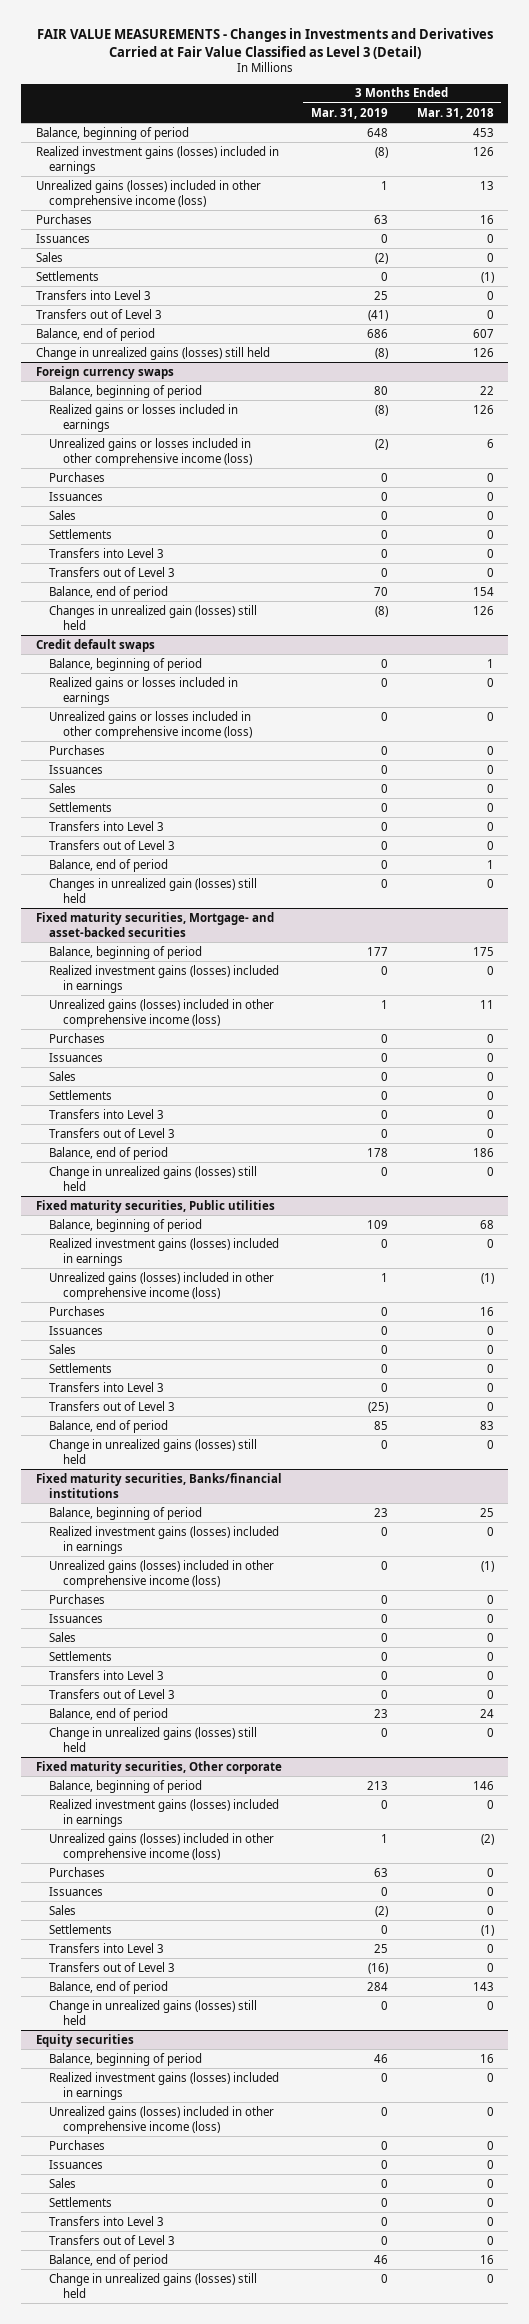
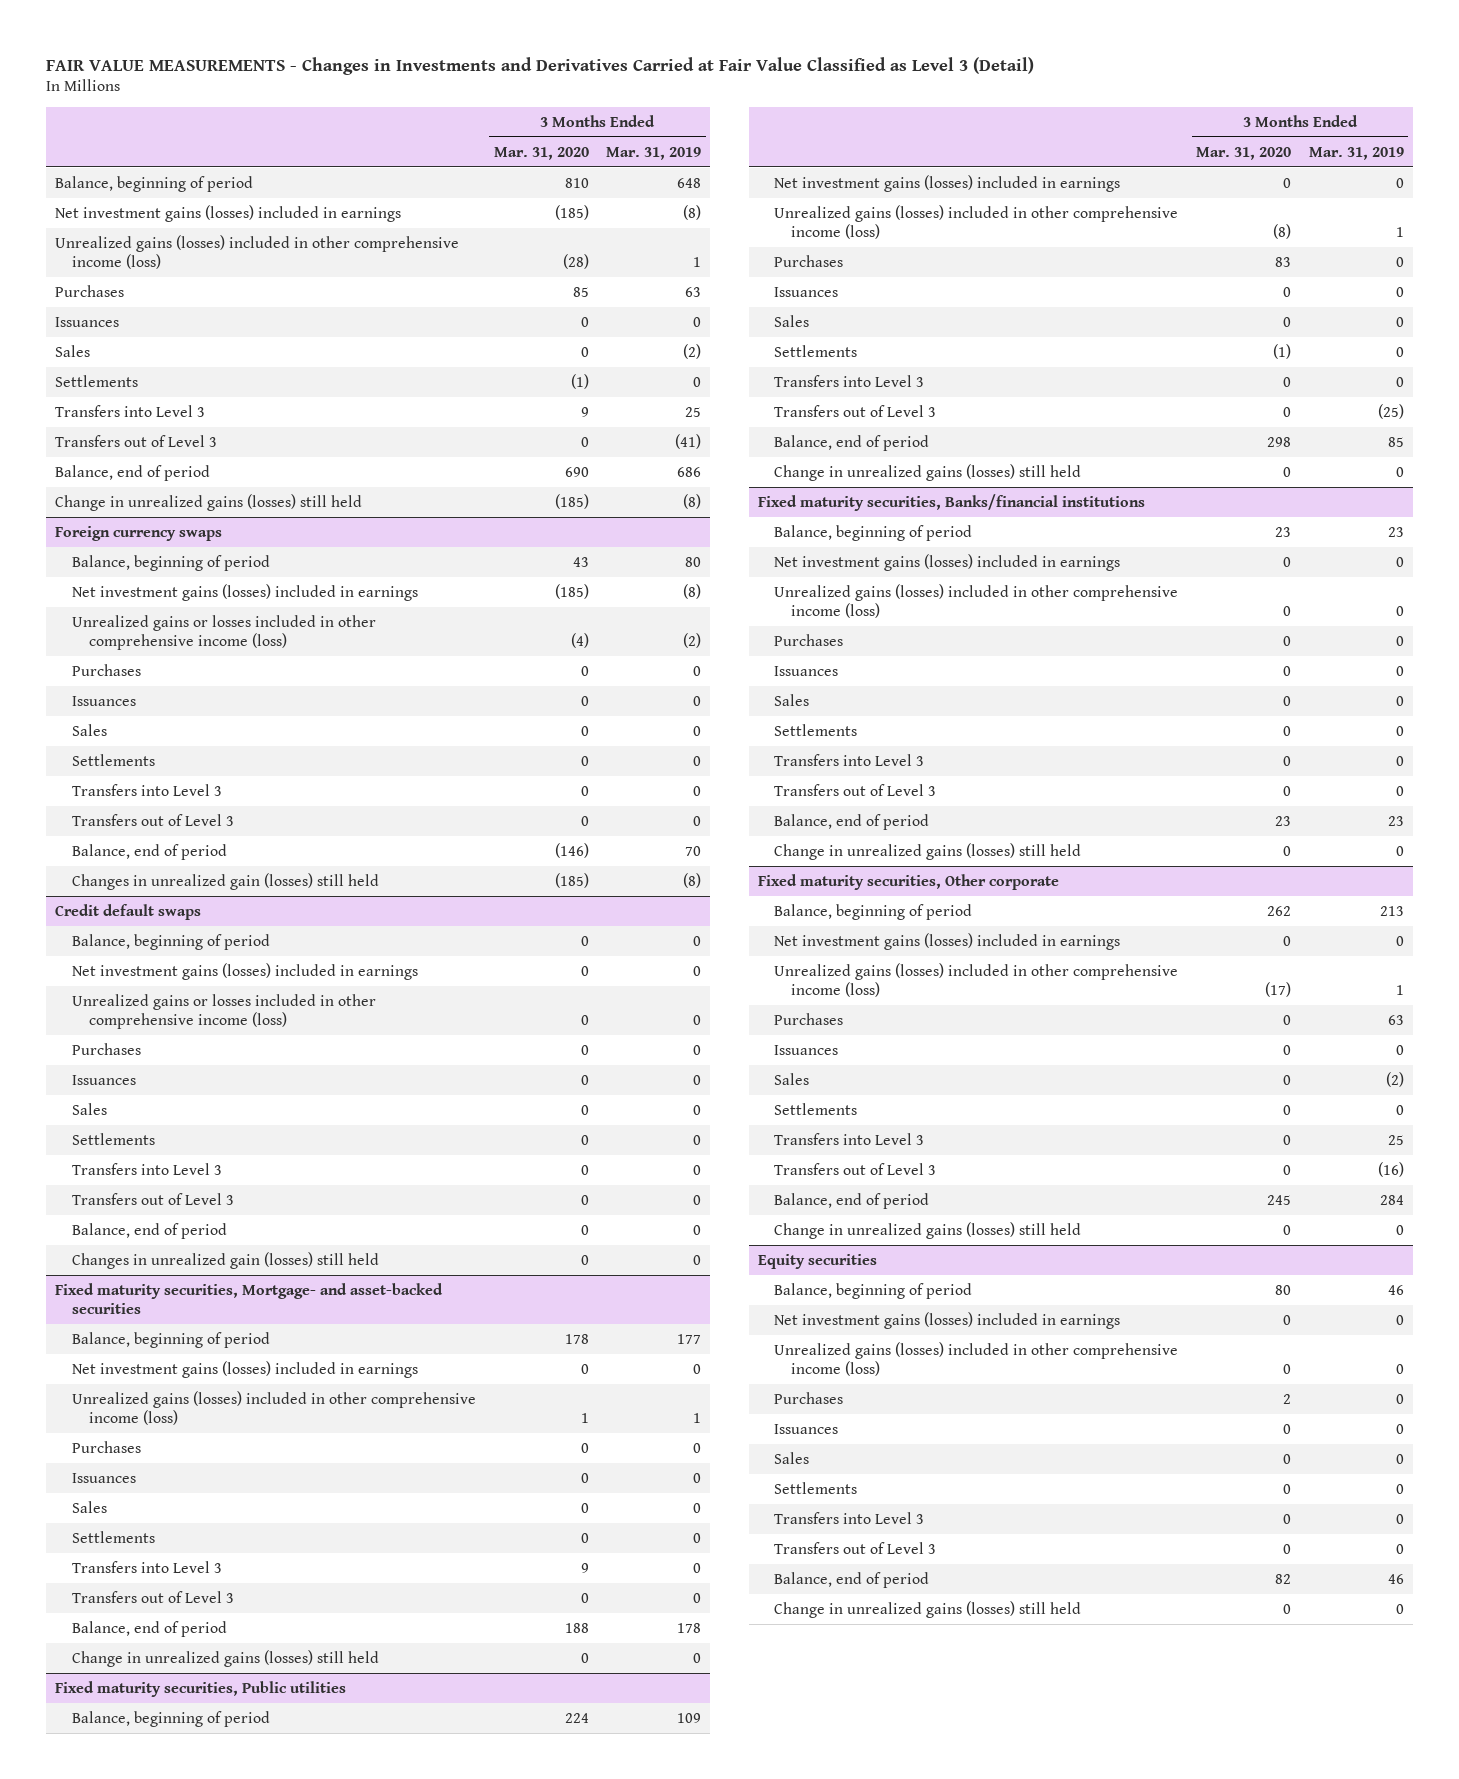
[416,107,494,119] Mar. 31, 2018 -> none
none -> [493,146,589,160] Mar. 31, 2020
[35,145,279,174] Realized investment gains (losses) included in earnings -> [55,204,402,222] Net investment gains (losses) included in earnings
[49,403,239,432] Realized gains or losses included in earnings -> [72,583,419,601] Net investment gains (losses) included in earnings
[49,676,239,705] Realized gains or losses included in earnings -> [72,962,419,980] Net investment gains (losses) included in earnings
[49,964,280,993] Realized investment gains (losses) included in earnings -> [72,1360,419,1378] Net investment gains (losses) included in earnings
[49,1237,280,1266] Realized investment gains (losses) included in earnings -> [774,174,1121,192] Net investment gains (losses) included in earnings
[49,1525,280,1554] Realized investment gains (losses) included in earnings -> [774,553,1121,571] Net investment gains (losses) included in earnings
[49,1798,280,1827] Realized investment gains (losses) included in earnings -> [774,932,1121,950] Net investment gains (losses) included in earnings
[49,2071,280,2100] Realized investment gains (losses) included in earnings -> [774,1311,1121,1329] Net investment gains (losses) included in earnings

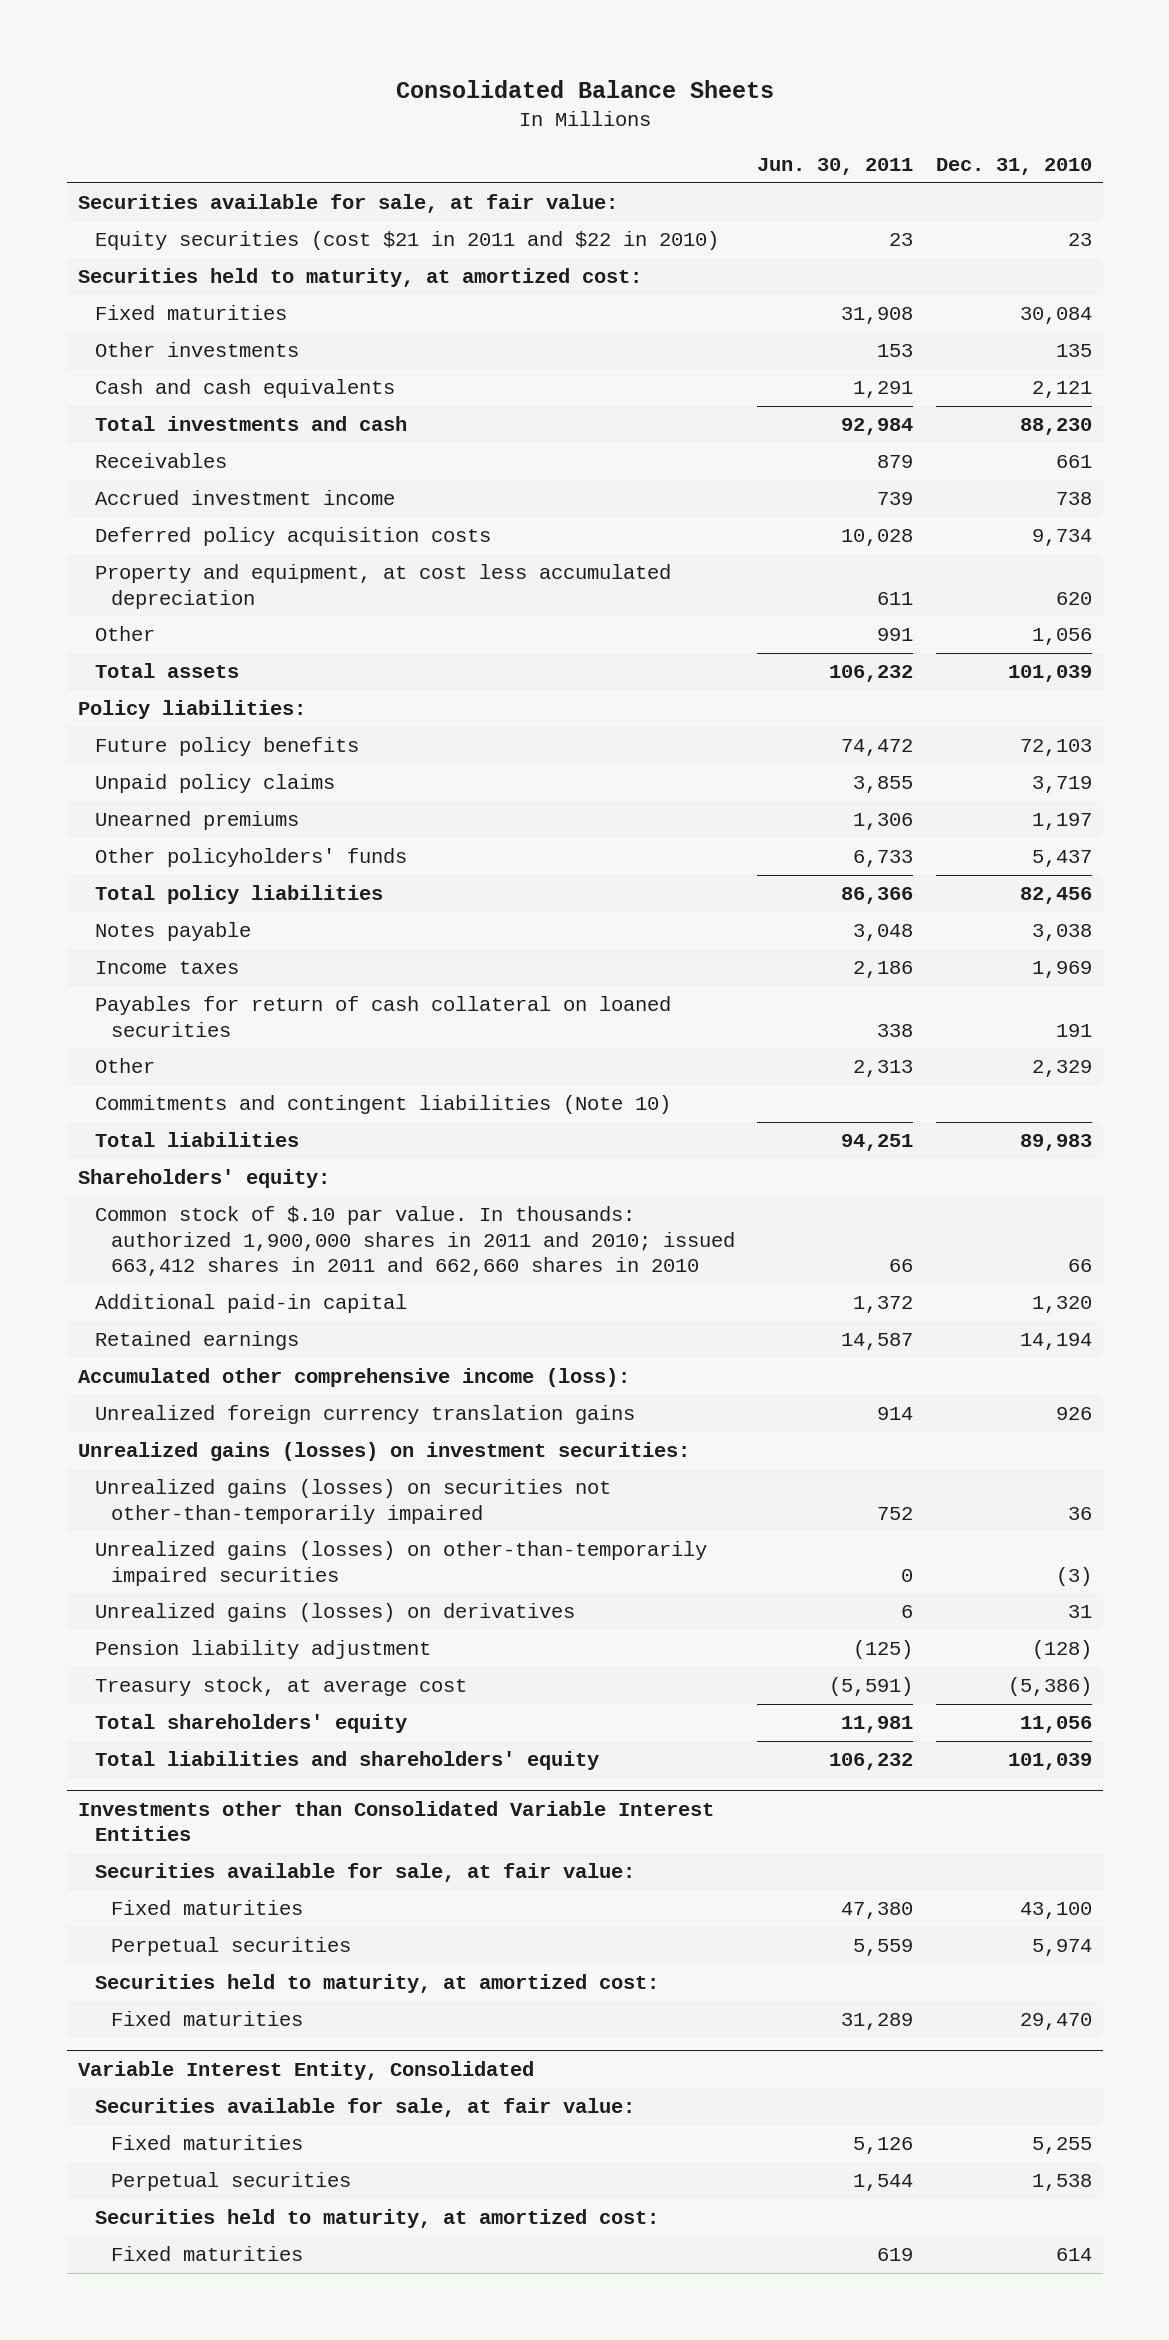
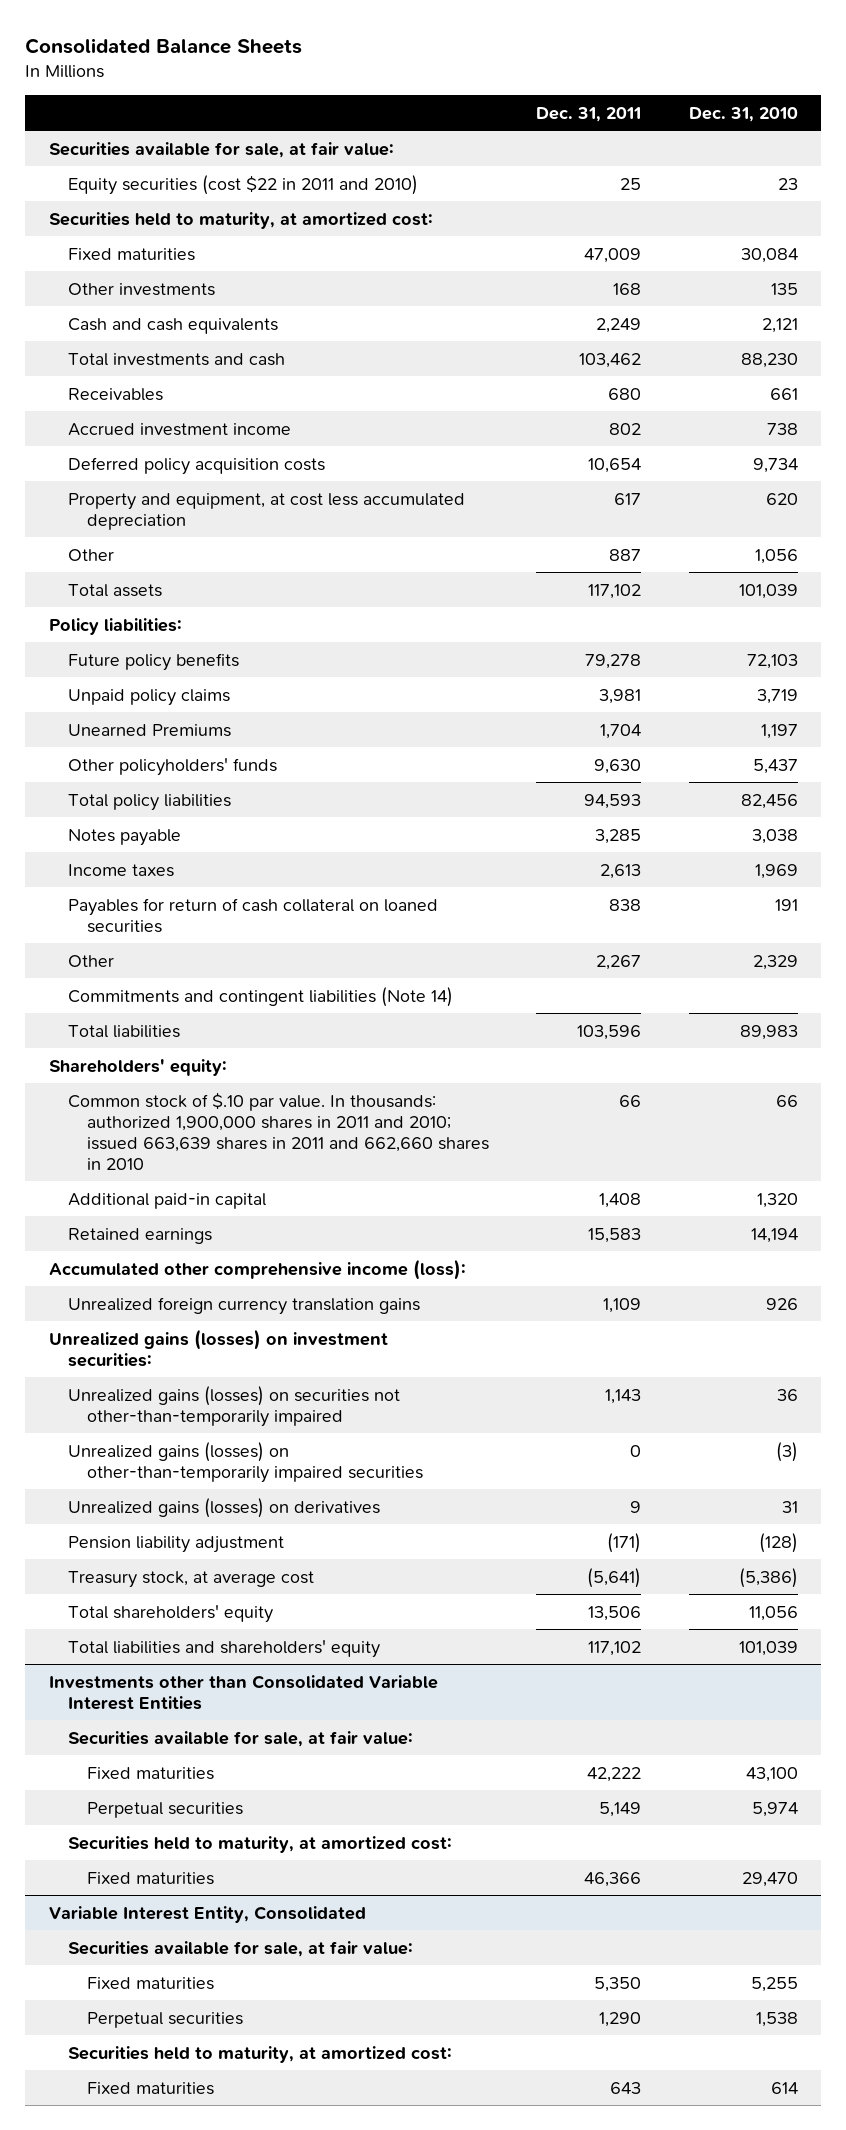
[757,158,914,176] Jun. 30, 2011 -> none
none -> [536,106,642,122] Dec. 31, 2011
[94,231,719,251] Equity securities (cost $21 in 2011 and $22 in 2010) -> [67,174,418,195] Equity securities (cost $22 in 2011 and 2010)
[94,811,299,831] Unearned premiums -> [67,723,231,737] Unearned Premiums
[94,1095,671,1115] Commitments and contingent liabilities (Note 10) -> [67,986,453,1007] Commitments and contingent liabilities (Note 14)
[94,1206,736,1277] Common stock of $.10 par value. In thousands: authorized 1,900,000 shares in 2011 and 2010; issued 663,412 shares in 2011 and 662,660 shares in 2010 -> [67,1091,490,1170] Common stock of $.10 par value. In thousands: authorized 1,900,000 shares in 2011 and 2010; issued 663,639 shares in 2011 and 662,660 shares in 2010

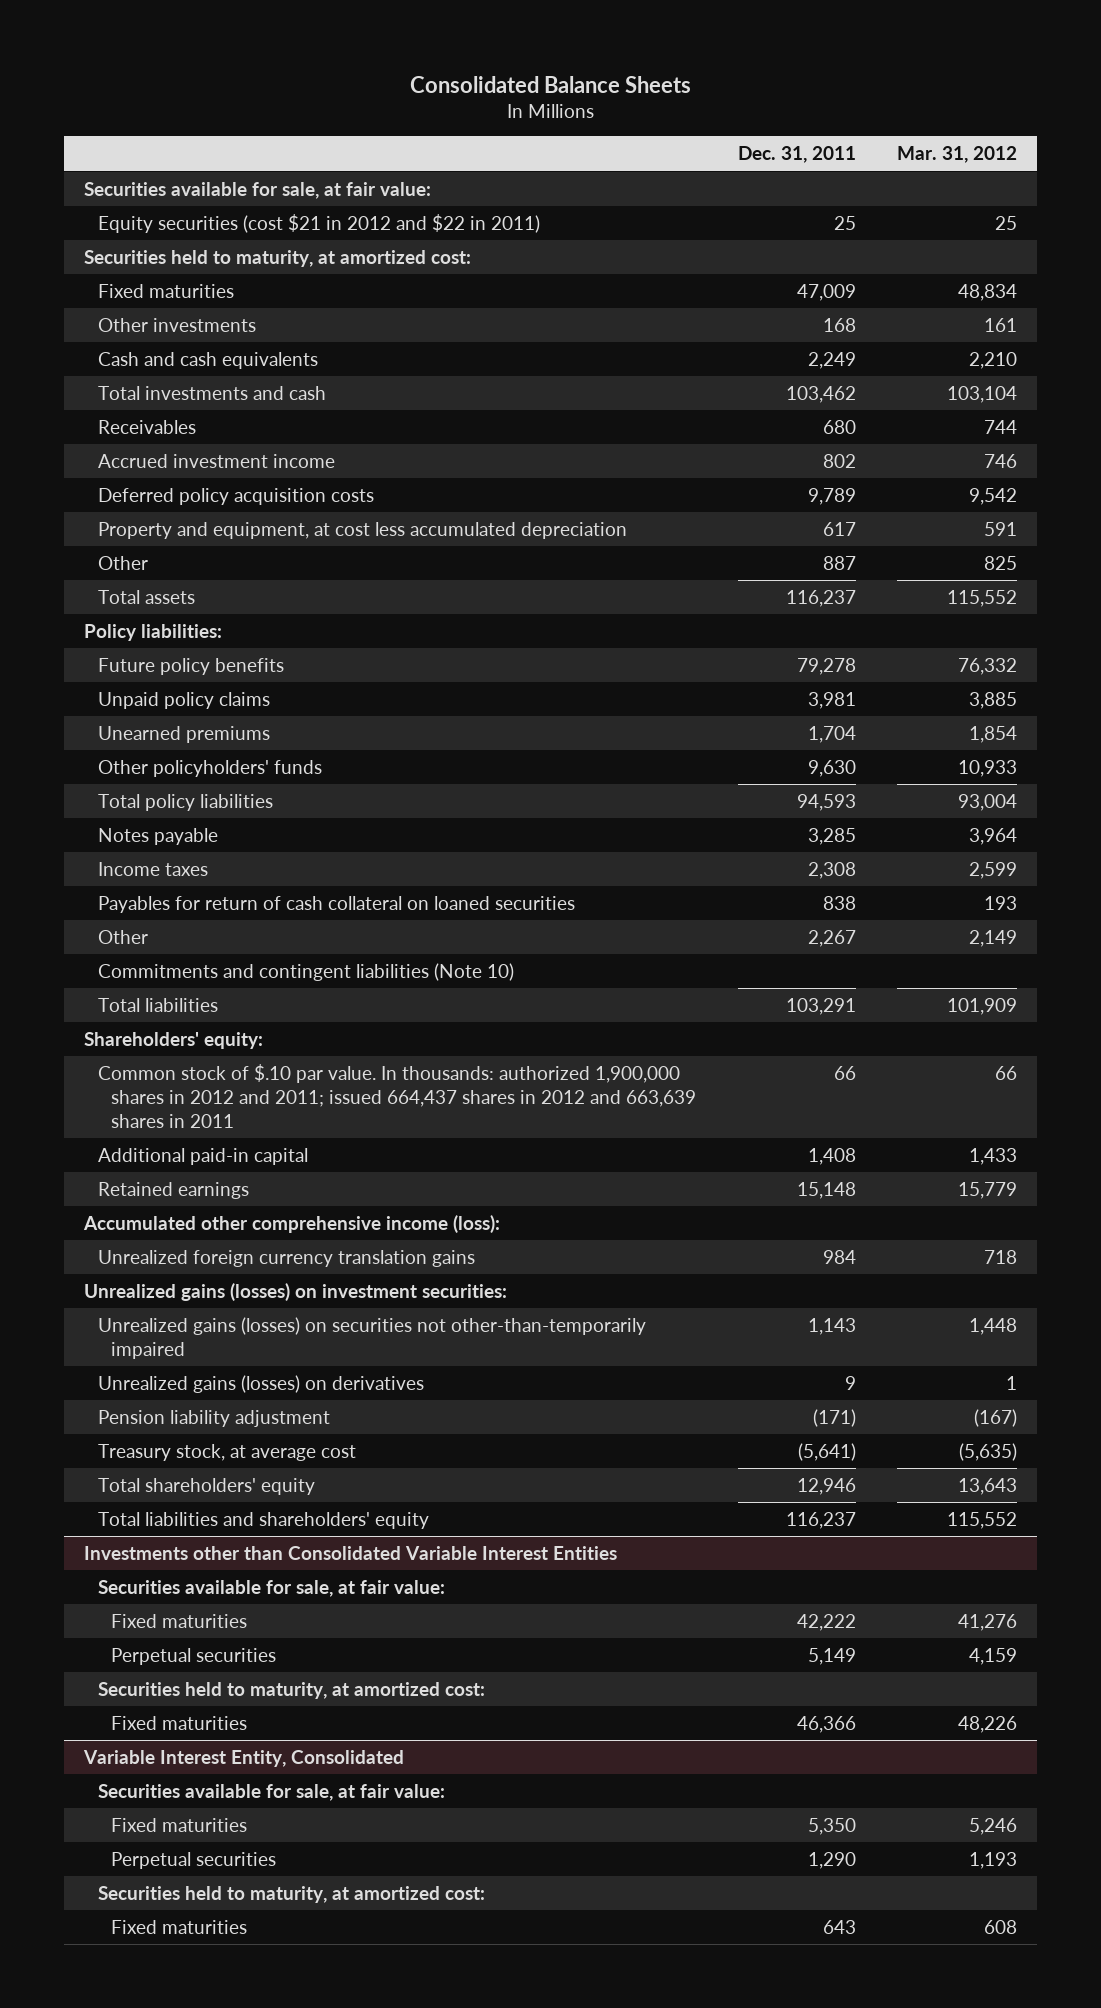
[688,106,798,122] Dec. 31, 2010 -> none
none -> [896,146,1017,164] Mar. 31, 2012
[67,174,418,195] Equity securities (cost $22 in 2011 and 2010) -> [97,213,540,233] Equity securities (cost $21 in 2012 and $22 in 2011)
[588,457,642,473] 10,654 -> [807,487,856,505] 9,789
[588,583,642,599] 117,102 -> [785,589,856,607] 116,237
[67,723,231,737] Unearned Premiums -> [97,725,270,743] Unearned premiums
[600,863,642,879] 2,613 -> [807,861,856,879] 2,308
[67,986,453,1007] Commitments and contingent liabilities (Note 14) -> [97,962,514,981] Commitments and contingent liabilities (Note 10)
[577,1024,642,1040] 103,596 -> [785,997,856,1015] 103,291
[67,1091,490,1170] Common stock of $.10 par value. In thousands: authorized 1,900,000 shares in 2011 and 2010; issued 663,639 shares in 2011 and 662,660 shares in 2010 -> [97,1063,697,1128] Common stock of $.10 par value. In thousands: authorized 1,900,000 shares in 2012 and 2011; issued 664,437 shares in 2012 and 663,639 shares in 2011
[588,1227,642,1243] 15,583 -> [796,1181,856,1199] 15,148
[603,1297,642,1313] 1,109 -> [822,1249,856,1264] 984
[67,1441,424,1483] Unrealized gains (losses) on other-than-temporarily impaired securities -> none
[588,1605,642,1621] 13,506 -> [796,1477,856,1495] 12,946
[588,1640,642,1656] 117,102 -> [785,1511,856,1529] 116,237

